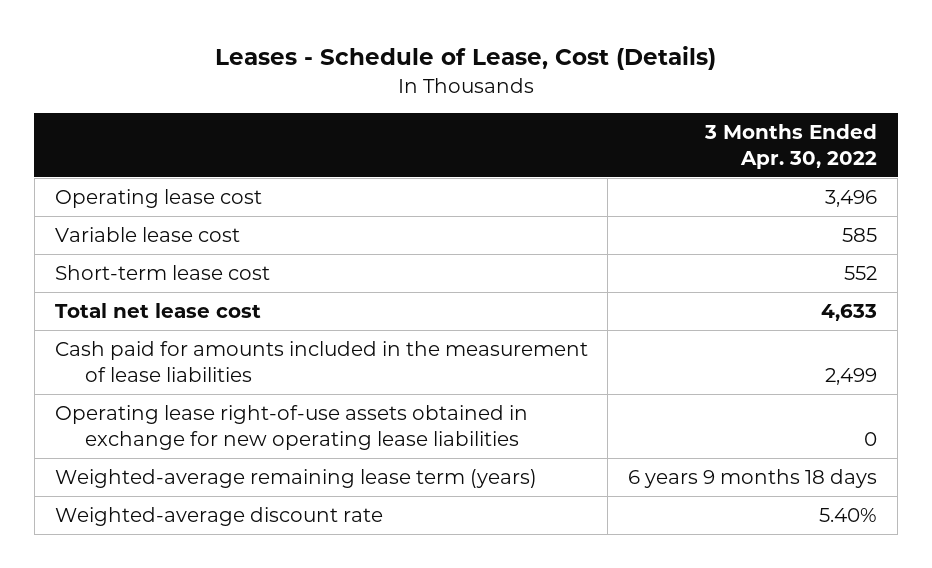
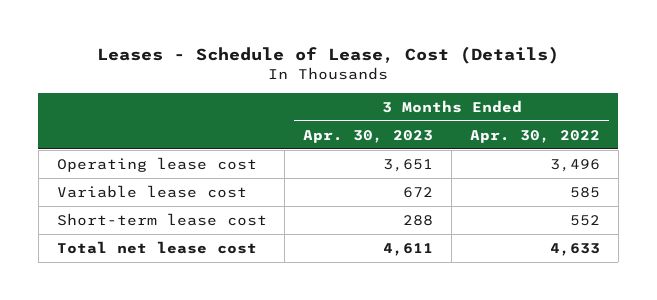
none -> [303,129,434,143] Apr. 30, 2023
[54,341,588,382] Cash paid for amounts included in the measurement of lease liabilities -> none
[54,405,528,450] Operating lease right-of-use assets obtained in exchange for new operating lease liabilities -> none
[54,469,537,489] Weighted-average remaining lease term (years) -> none
[54,507,383,527] Weighted-average discount rate -> none

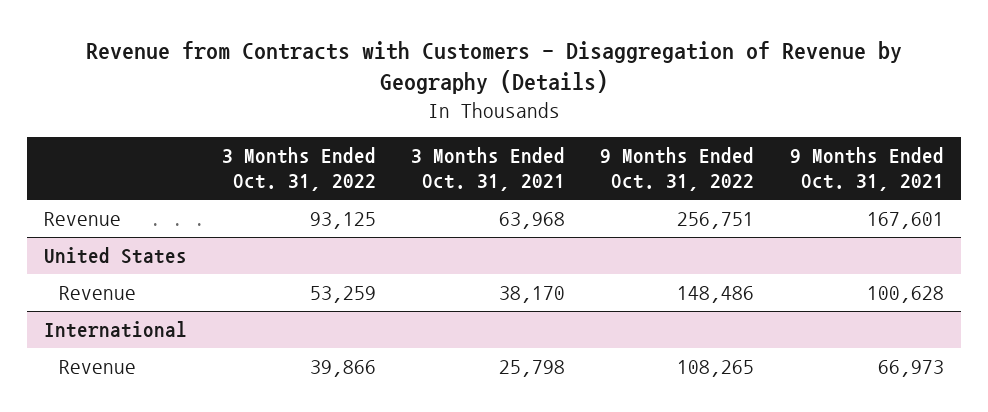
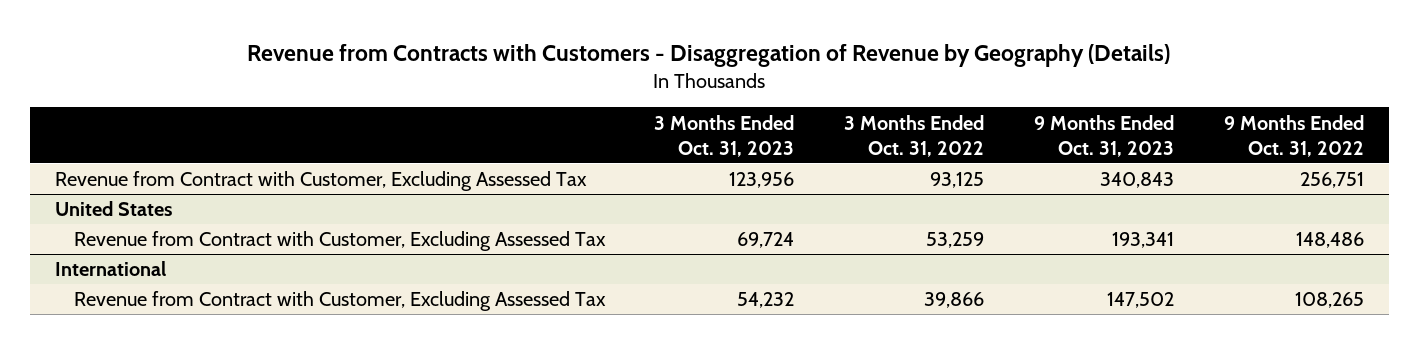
[411,146,566,192] 3 Months Ended Oct. 31, 2021 -> none
[789,146,944,192] 9 Months Ended Oct. 31, 2021 -> none
none -> [654,114,795,157] 3 Months Ended Oct. 31, 2023
none -> [1034,114,1175,157] 9 Months Ended Oct. 31, 2023
[44,211,122,226] Revenue -> [54,171,587,192] Revenue from Contract with Customer, Excluding Assessed Tax
[58,285,136,300] Revenue -> [73,231,606,252] Revenue from Contract with Customer, Excluding Assessed Tax
[58,359,136,374] Revenue -> [73,291,606,312] Revenue from Contract with Customer, Excluding Assessed Tax

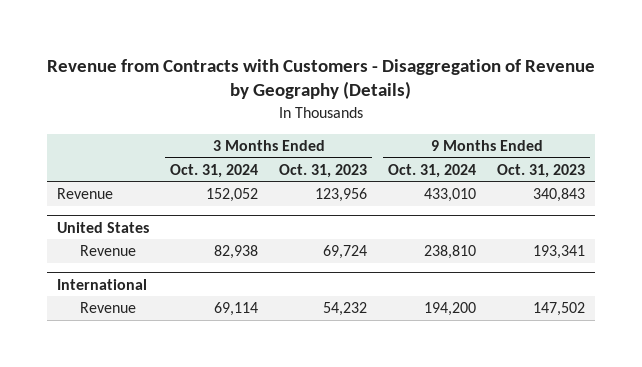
[844,114,985,157] 3 Months Ended Oct. 31, 2022 -> none
[1224,114,1365,157] 9 Months Ended Oct. 31, 2022 -> none
none -> [170,163,259,178] Oct. 31, 2024
none -> [388,163,477,178] Oct. 31, 2024
[54,171,587,192] Revenue from Contract with Customer, Excluding Assessed Tax -> [57,187,114,199] Revenue
[73,231,606,252] Revenue from Contract with Customer, Excluding Assessed Tax -> [80,244,137,256] Revenue
[73,291,606,312] Revenue from Contract with Customer, Excluding Assessed Tax -> [80,301,137,313] Revenue

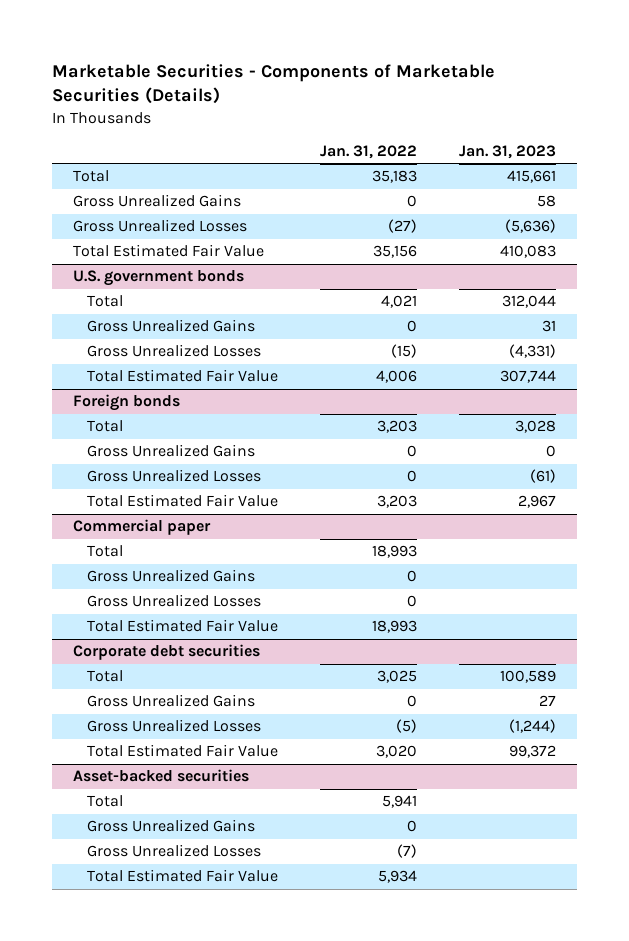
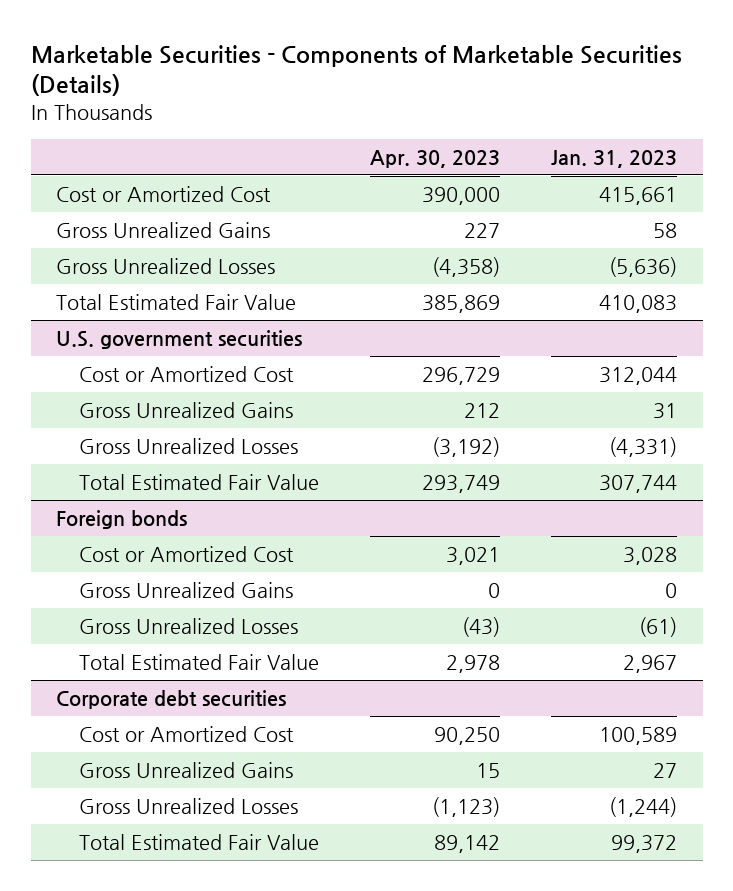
[320,144,418,159] Jan. 31, 2022 -> none
none -> [369,149,500,168] Apr. 30, 2023
[73,170,110,183] Total -> [56,186,272,203] Cost or Amortized Cost
[73,270,245,287] U.S. government bonds -> [56,330,303,350] U.S. government securities
[87,295,124,308] Total -> [78,366,294,383] Cost or Amortized Cost
[87,420,124,433] Total -> [78,546,294,563] Cost or Amortized Cost
[73,519,212,536] Commercial paper -> none
[87,545,124,558] Total -> none
[87,569,256,583] Gross Unrealized Gains -> none
[87,594,262,608] Gross Unrealized Losses -> none
[87,619,279,633] Total Estimated Fair Value -> none
[87,670,124,683] Total -> [78,726,294,743] Cost or Amortized Cost
[73,769,250,783] Asset-backed securities -> none
[87,795,124,808] Total -> none
[87,819,256,833] Gross Unrealized Gains -> none
[87,844,262,858] Gross Unrealized Losses -> none
[87,869,279,883] Total Estimated Fair Value -> none

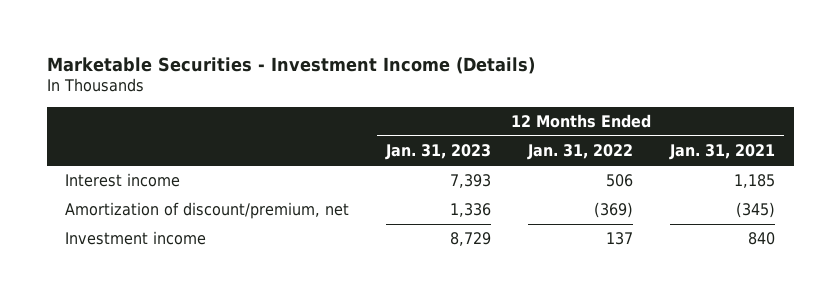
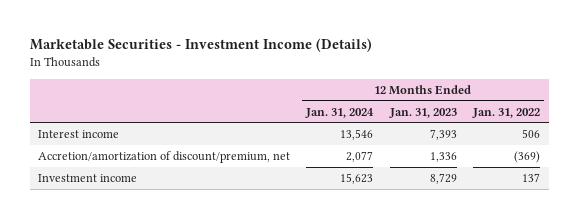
[669,144,776,161] Jan. 31, 2021 -> none
none -> [305,107,375,118] Jan. 31, 2024
[65,202,350,220] Amortization of discount/premium, net -> [37,150,290,163] Accretion/amortization of discount/premium, net

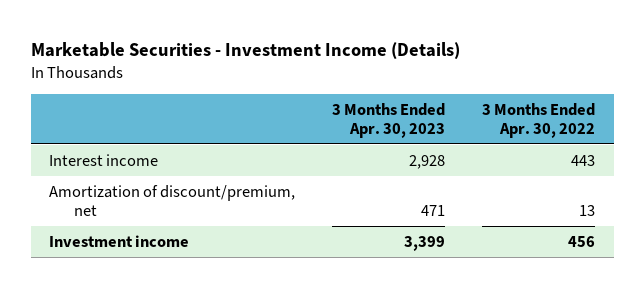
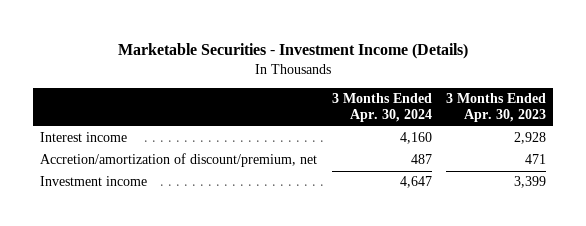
[482,103,596,138] 3 Months Ended Apr. 30, 2022 -> none
none -> [331,93,432,123] 3 Months Ended Apr. 30, 2024
[49,184,296,216] Amortization of discount/premium, net -> [40,153,318,168] Accretion/amortization of discount/premium, net

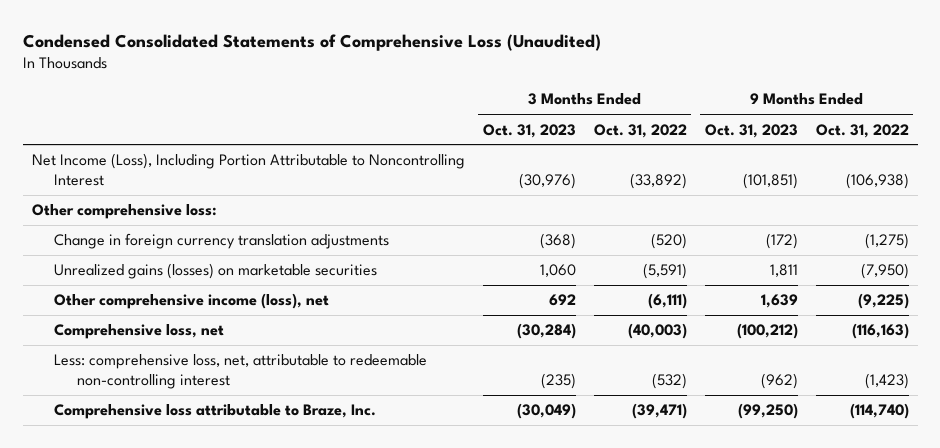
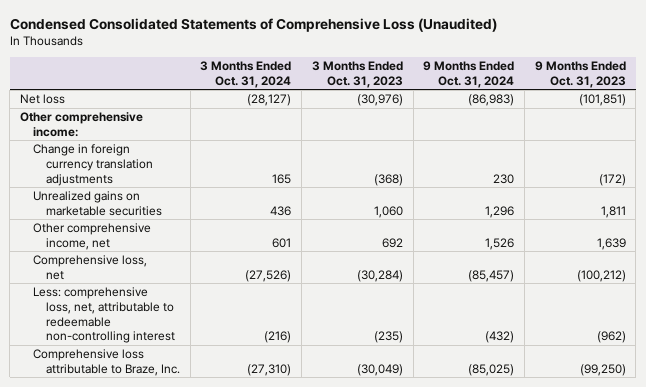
[593,123,687,138] Oct. 31, 2022 -> none
[815,123,909,138] Oct. 31, 2022 -> none
none -> [200,61,292,88] 3 Months Ended Oct. 31, 2024
none -> [423,61,515,88] 9 Months Ended Oct. 31, 2024
[31,153,465,186] Net Income (Loss), Including Portion Attributable to Noncontrolling Interest -> [20,94,66,105] Net loss
[31,204,217,220] Other comprehensive loss: -> [20,112,144,137] Other comprehensive income:
[54,263,378,280] Unrealized gains (losses) on marketable securities -> [33,191,162,216] Unrealized gains on marketable securities
[54,293,330,310] Other comprehensive income (loss), net -> [33,223,152,250] Other comprehensive income, net

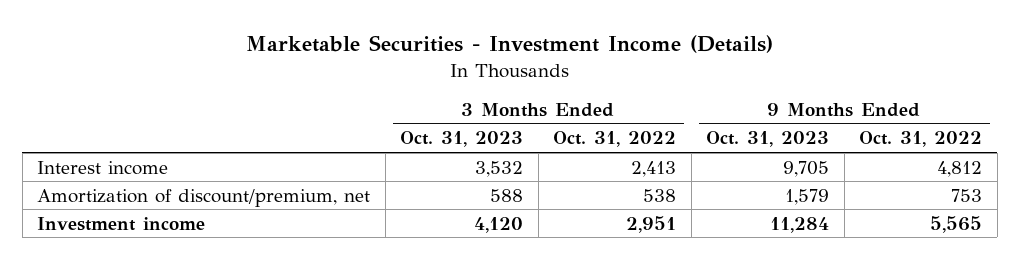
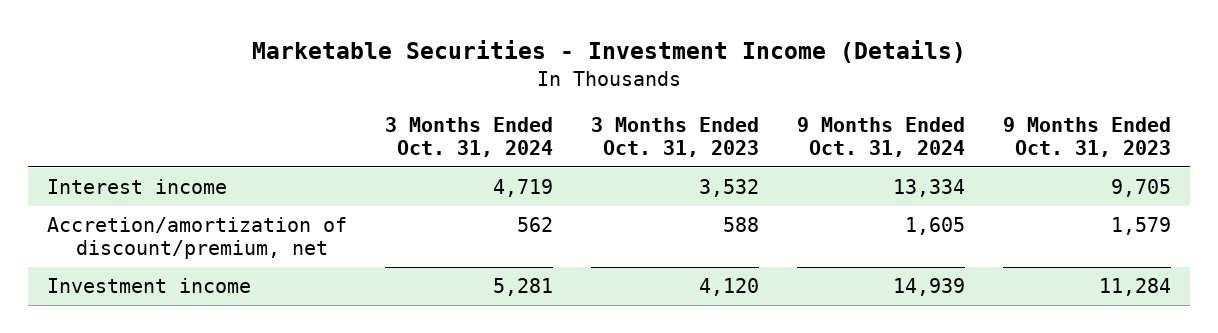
[553,131,677,148] Oct. 31, 2022 -> none
[859,131,983,148] Oct. 31, 2022 -> none
none -> [385,117,554,158] 3 Months Ended Oct. 31, 2024
none -> [796,117,965,158] 9 Months Ended Oct. 31, 2024
[37,188,371,207] Amortization of discount/premium, net -> [47,217,348,260] Accretion/amortization of discount/premium, net

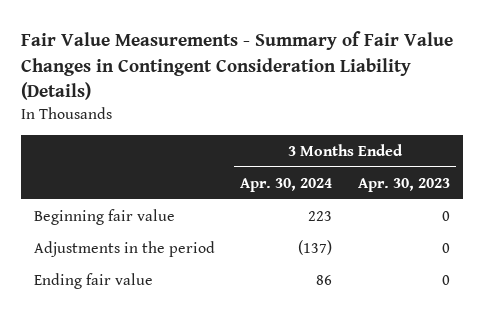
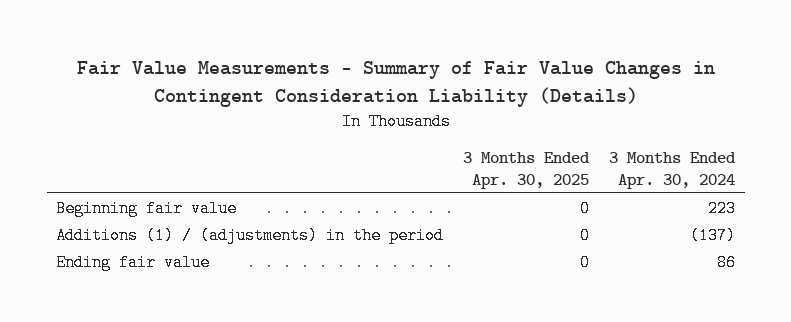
[357,177,450,192] Apr. 30, 2023 -> none
none -> [463,152,591,189] 3 Months Ended Apr. 30, 2025
[33,240,215,257] Adjustments in the period -> [56,227,445,245] Additions (1) / (adjustments) in the period

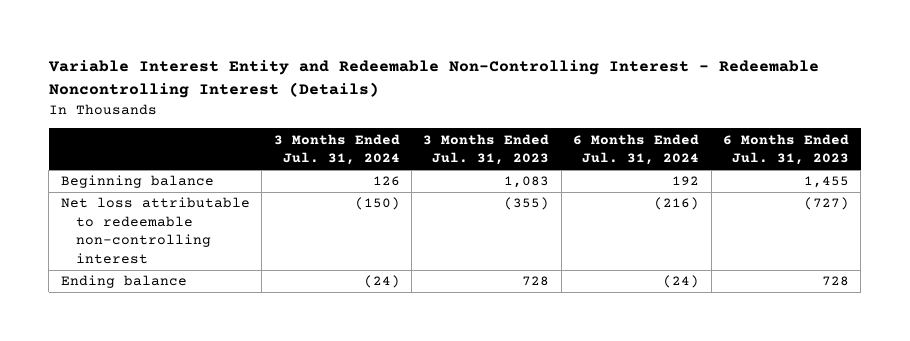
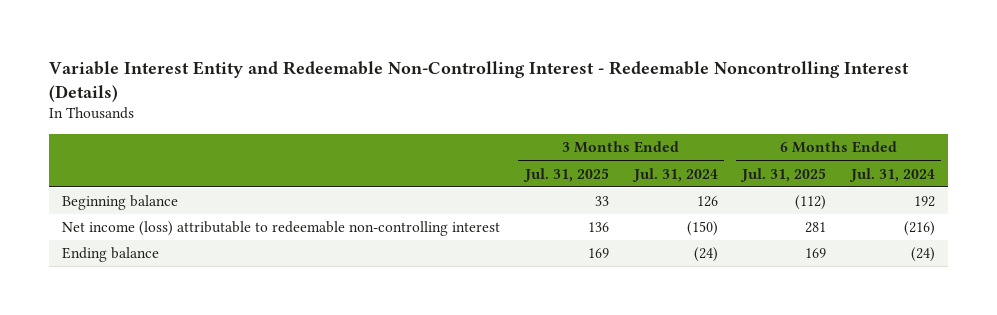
[423,133,550,166] 3 Months Ended Jul. 31, 2023 -> none
[723,133,850,166] 6 Months Ended Jul. 31, 2023 -> none
none -> [522,167,609,182] Jul. 31, 2025
none -> [740,167,827,182] Jul. 31, 2025
[60,197,250,264] Net loss attributable to redeemable non-controlling interest -> [61,221,500,237] Net income (loss) attributable to redeemable non-controlling interest

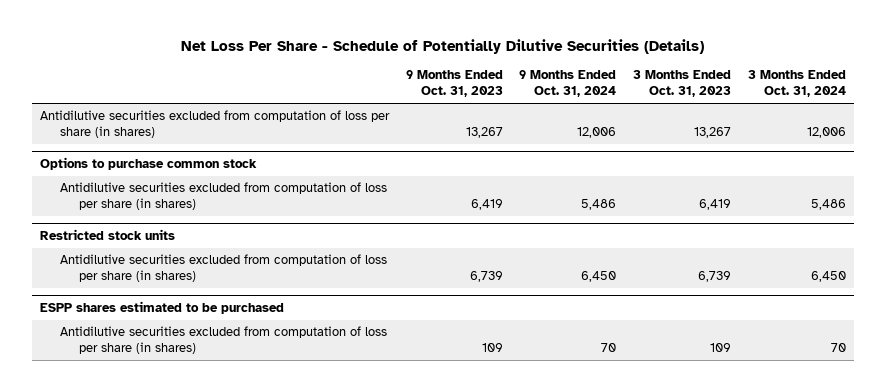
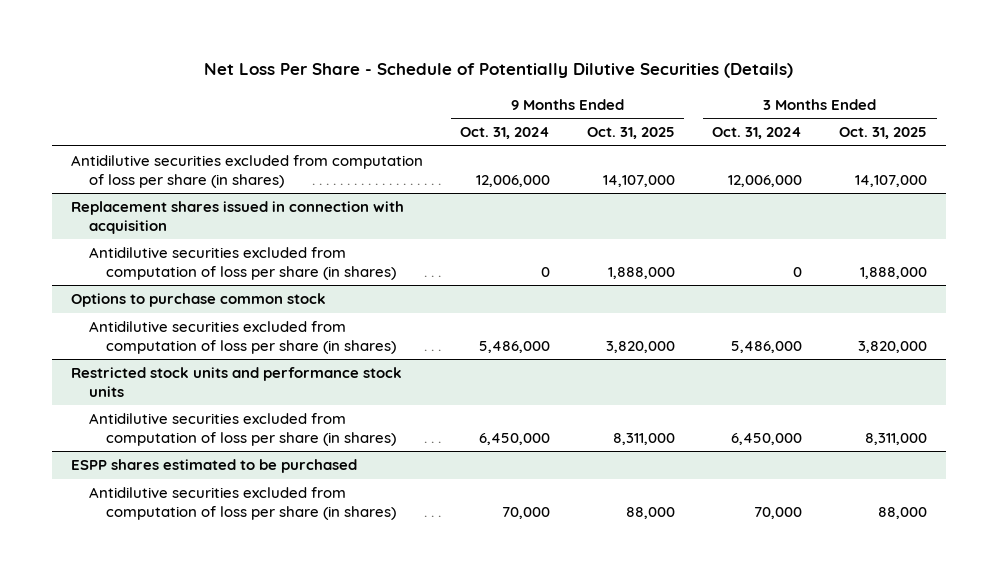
[405,70,503,98] 9 Months Ended Oct. 31, 2023 -> none
[633,70,732,98] 3 Months Ended Oct. 31, 2023 -> none
none -> [587,127,676,140] Oct. 31, 2025
none -> [839,127,928,140] Oct. 31, 2025
[577,127,617,139] 12,006 -> [475,174,550,187] 12,006,000
[806,127,846,139] 12,006 -> [728,174,803,187] 12,006,000
none -> [70,201,404,234] Replacement shares issued in connection with acquisition
none -> [88,247,397,280] Antidilutive securities excluded from computation of loss per share (in shares)
[581,199,617,211] 5,486 -> [478,340,550,353] 5,486,000
[810,199,846,211] 5,486 -> [731,340,803,353] 5,486,000
[39,229,175,241] Restricted stock units -> [70,367,402,397] Restricted stock units and performance stock units
[581,271,617,283] 6,450 -> [478,432,550,445] 6,450,000
[810,271,846,283] 6,450 -> [731,432,803,445] 6,450,000
[601,343,617,353] 70 -> [501,506,550,519] 70,000
[830,343,846,353] 70 -> [754,506,803,519] 70,000

